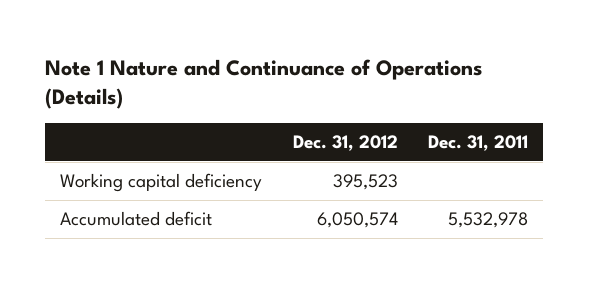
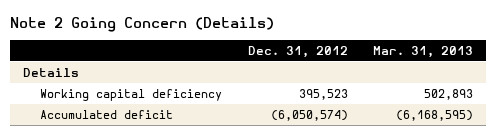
[45,58,483,110] Note 1 Nature and Continuance of Operations (Details) -> [10,17,275,33] Note 2 Going Concern (Details)
[428,135,529,152] Dec. 31, 2011 -> none
none -> [373,45,474,58] Mar. 31, 2013
none -> [23,67,80,77] Details
[316,212,398,229] 6,050,574 -> [270,109,348,121] (6,050,574)

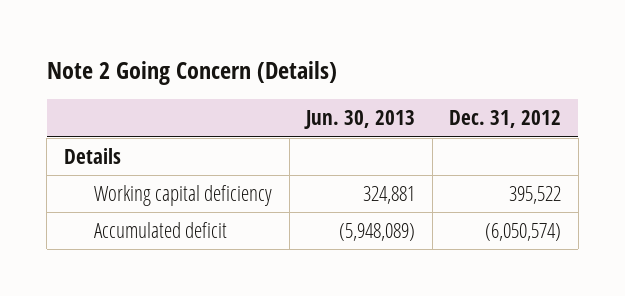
[373,45,474,58] Mar. 31, 2013 -> none
none -> [304,110,416,130] Jun. 30, 2013
[298,88,348,100] 395,523 -> [509,185,562,204] 395,522

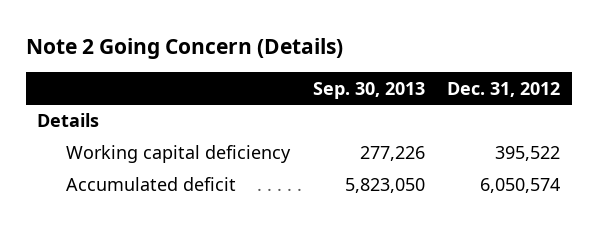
[304,110,416,130] Jun. 30, 2013 -> none
none -> [312,81,425,99] Sep. 30, 2013
[485,222,562,241] (6,050,574) -> [480,178,561,194] 6,050,574

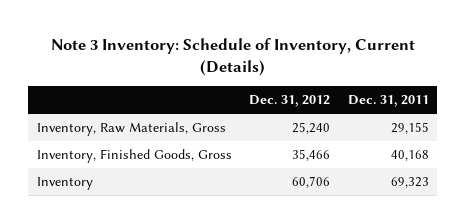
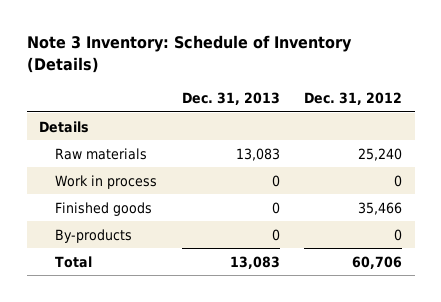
[50,38,415,77] Note 3 Inventory: Schedule of Inventory, Current (Details) -> [26,35,352,74] Note 3 Inventory: Schedule of Inventory (Details)
[347,95,429,108] Dec. 31, 2011 -> none
none -> [181,92,280,106] Dec. 31, 2013
none -> [38,120,89,133] Details
[36,122,226,137] Inventory, Raw Materials, Gross -> [55,147,148,160] Raw materials
none -> [55,174,158,189] Work in process
[36,149,232,164] Inventory, Finished Goods, Gross -> [55,201,153,216] Finished goods
none -> [55,228,133,243] By-products
[36,177,93,191] Inventory -> [55,255,93,268] Total

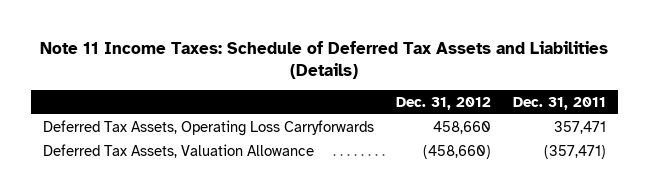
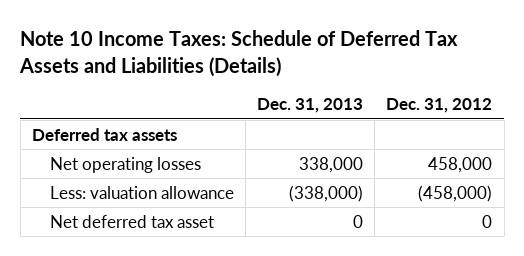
[40,40,609,79] Note 11 Income Taxes: Schedule of Deferred Tax Assets and Liabilities (Details) -> [19,30,459,77] Note 10 Income Taxes: Schedule of Deferred Tax Assets and Liabilities (Details)
[513,96,607,110] Dec. 31, 2011 -> none
none -> [257,98,364,114] Dec. 31, 2013
none -> [31,127,177,141] Deferred tax assets
[42,119,374,136] Deferred Tax Assets, Operating Loss Carryforwards -> [50,156,202,173] Net operating losses
[432,120,491,134] 458,660 -> [428,156,493,173] 458,000
[42,143,314,158] Deferred Tax Assets, Valuation Allowance -> [50,185,235,199] Less: valuation allowance
[422,144,491,159] (458,660) -> [418,184,493,202] (458,000)
none -> [50,214,215,228] Net deferred tax asset

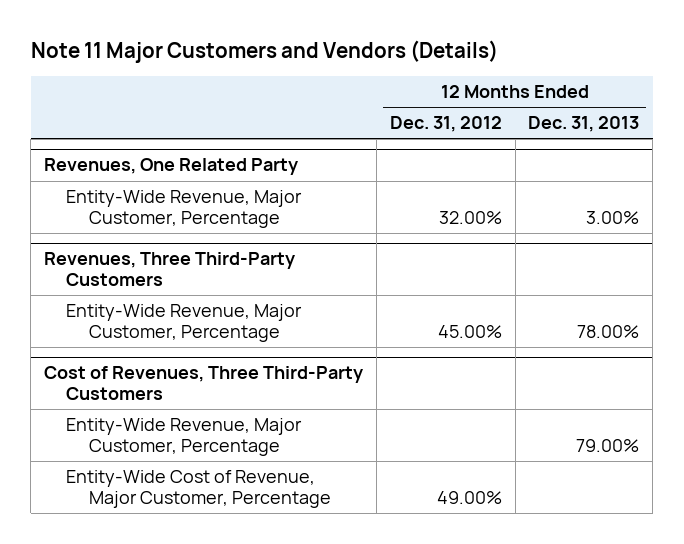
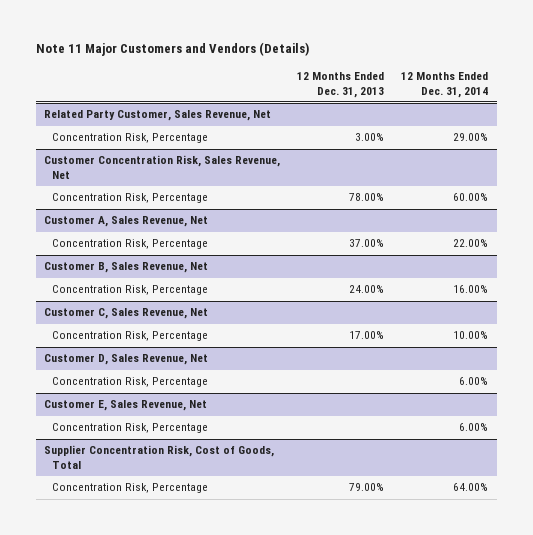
[389,116,502,133] Dec. 31, 2012 -> none
none -> [401,72,489,98] 12 Months Ended Dec. 31, 2014
[44,158,299,176] Revenues, One Related Party -> none
[44,252,296,287] Revenues, Three Third-Party Customers -> none
[44,366,364,401] Cost of Revenues, Three Third-Party Customers -> none
[66,418,303,456] Entity-Wide Revenue, Major Customer, Percentage -> none
[66,470,331,508] Entity-Wide Cost of Revenue, Major Customer, Percentage -> none
none -> [44,110,272,122] Related Party Customer, Sales Revenue, Net
[66,190,303,228] Entity-Wide Revenue, Major Customer, Percentage -> [52,133,209,144] Concentration Risk, Percentage
none -> [44,155,281,179] Customer Concentration Risk, Sales Revenue, Net
[66,304,303,342] Entity-Wide Revenue, Major Customer, Percentage -> [52,193,209,204] Concentration Risk, Percentage
none -> [44,216,209,228] Customer A, Sales Revenue, Net
none -> [52,239,209,250] Concentration Risk, Percentage
none -> [44,262,209,274] Customer B, Sales Revenue, Net
none -> [52,285,209,296] Concentration Risk, Percentage
none -> [44,308,209,320] Customer C, Sales Revenue, Net
none -> [52,331,209,342] Concentration Risk, Percentage
none -> [44,354,209,366] Customer D, Sales Revenue, Net
none -> [52,377,209,388] Concentration Risk, Percentage
none -> [44,400,208,412] Customer E, Sales Revenue, Net
none -> [52,423,209,434] Concentration Risk, Percentage
none -> [44,445,275,469] Supplier Concentration Risk, Cost of Goods, Total
none -> [52,483,209,494] Concentration Risk, Percentage

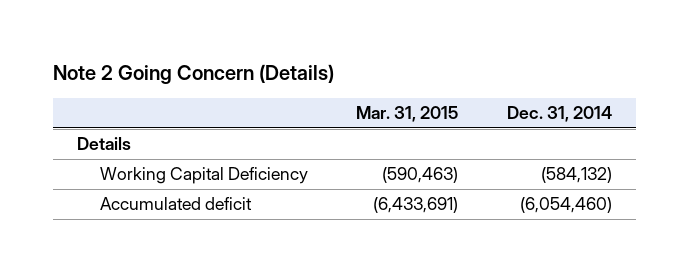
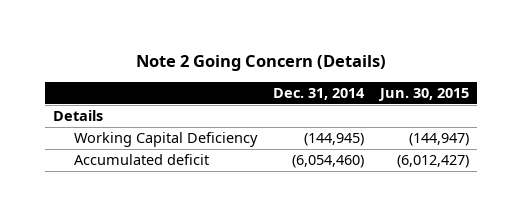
[356,106,459,123] Mar. 31, 2015 -> none
none -> [378,87,470,101] Jun. 30, 2015
[541,167,613,184] (584,132) -> [303,133,364,147] (144,945)

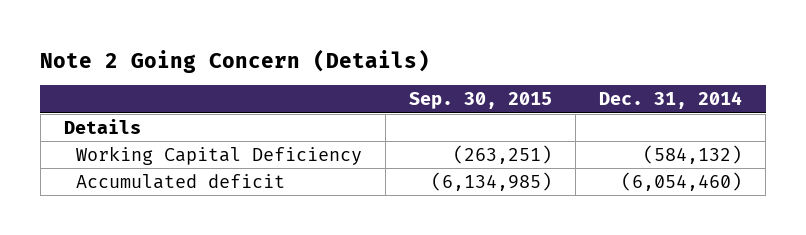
[378,87,470,101] Jun. 30, 2015 -> none
none -> [409,92,553,110] Sep. 30, 2015
[303,133,364,147] (144,945) -> [643,144,743,164] (584,132)

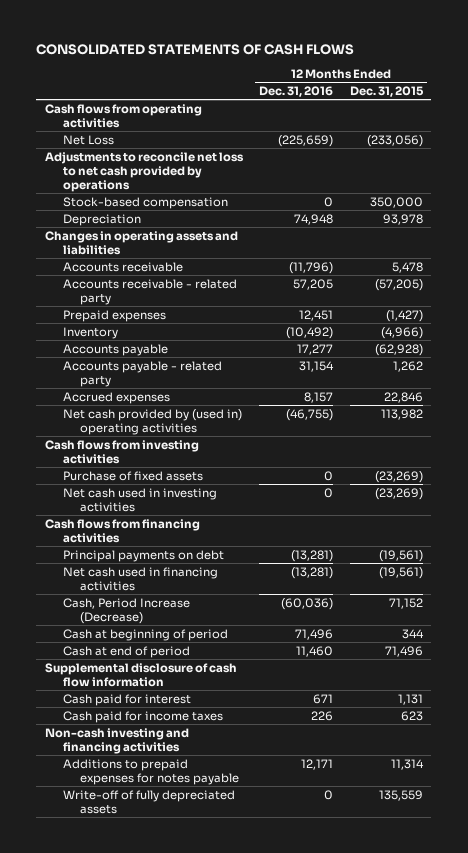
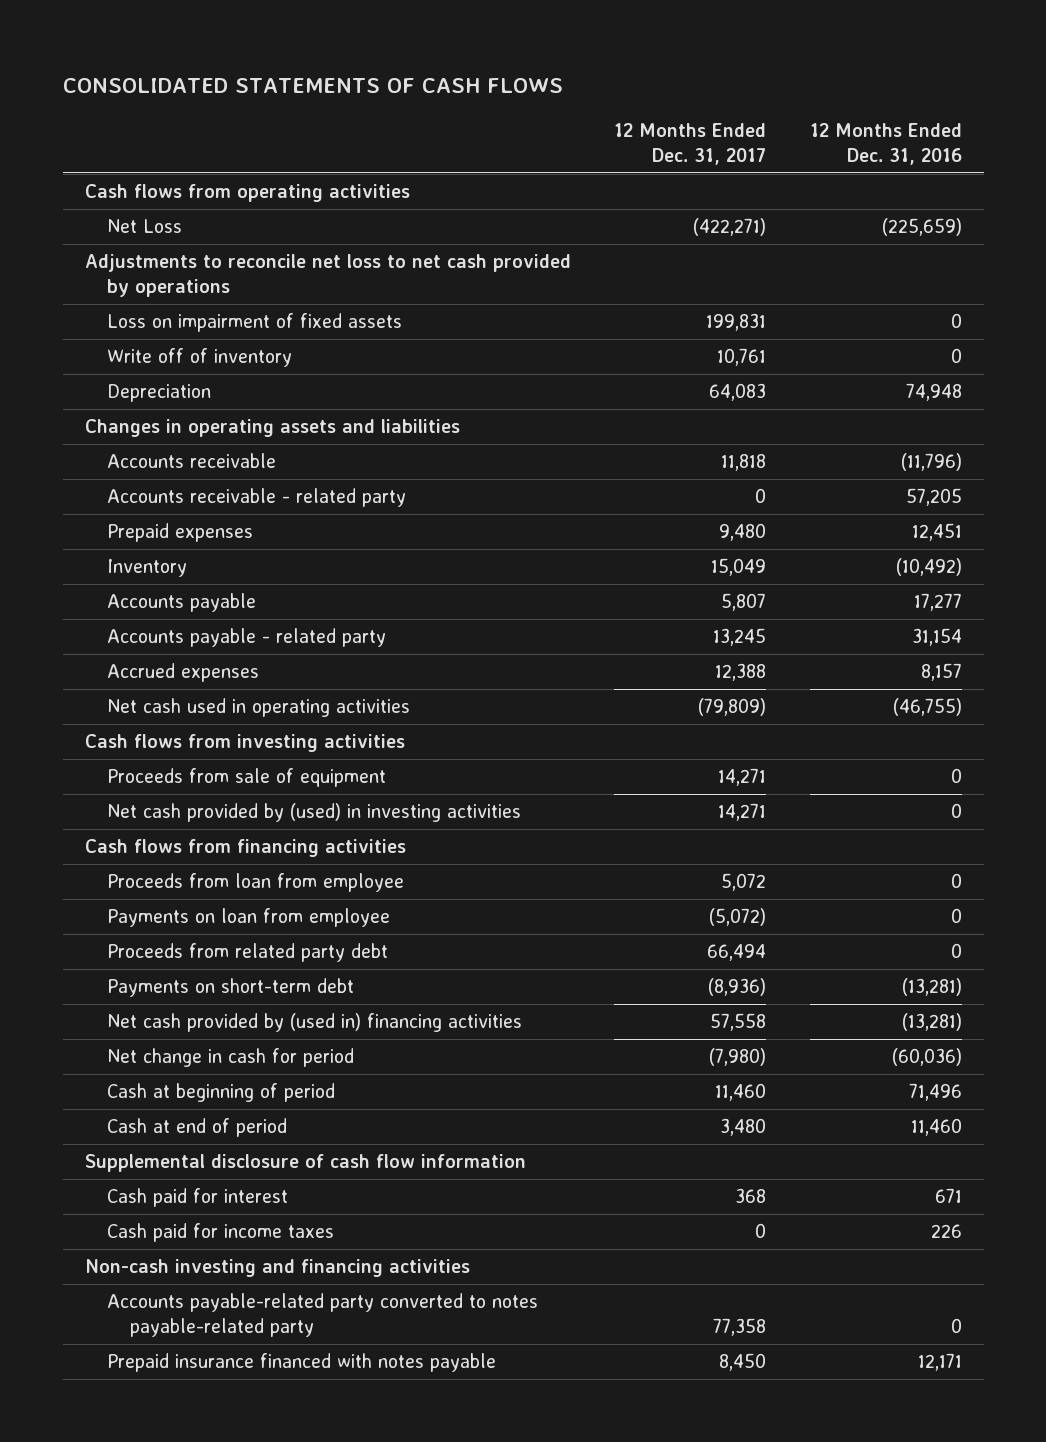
[349,86,424,98] Dec. 31, 2015 -> none
none -> [614,122,767,165] 12 Months Ended Dec. 31, 2017
[62,196,228,209] Stock-based compensation -> none
none -> [107,313,403,333] Loss on impairment of fixed assets
none -> [107,348,293,368] Write off of inventory
[62,408,242,435] Net cash provided by (used in) operating activities -> [107,698,411,718] Net cash used in operating activities
[62,470,203,481] Purchase of fixed assets -> none
none -> [107,768,387,788] Proceeds from sale of equipment
[62,487,217,512] Net cash used in investing activities -> [107,803,522,823] Net cash provided by (used) in investing activities
none -> [107,873,405,893] Proceeds from loan from employee
none -> [107,908,391,928] Payments on loan from employee
none -> [107,943,389,963] Proceeds from related party debt
[62,549,224,562] Principal payments on debt -> [107,978,355,998] Payments on short-term debt
[62,566,218,591] Net cash used in financing activities -> [107,1013,523,1033] Net cash provided by (used in) financing activities
[62,597,190,624] Cash, Period Increase (Decrease) -> [107,1048,355,1068] Net change in cash for period
[62,789,235,814] Write-off of fully depreciated assets -> none
none -> [107,1293,539,1338] Accounts payable-related party converted to notes payable-related party
[62,758,240,785] Additions to prepaid expenses for notes payable -> [107,1353,497,1373] Prepaid insurance financed with notes payable

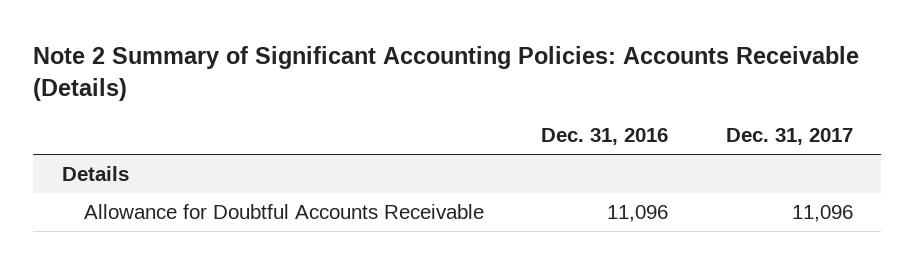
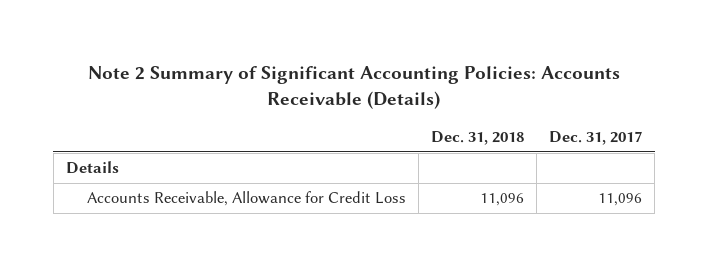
[541,128,669,146] Dec. 31, 2016 -> none
none -> [431,131,525,146] Dec. 31, 2018
[83,204,484,220] Allowance for Doubtful Accounts Receivable -> [87,191,407,207] Accounts Receivable, Allowance for Credit Loss

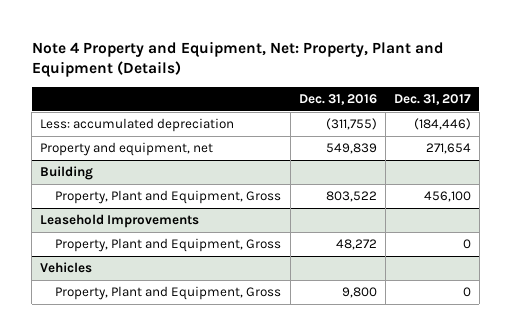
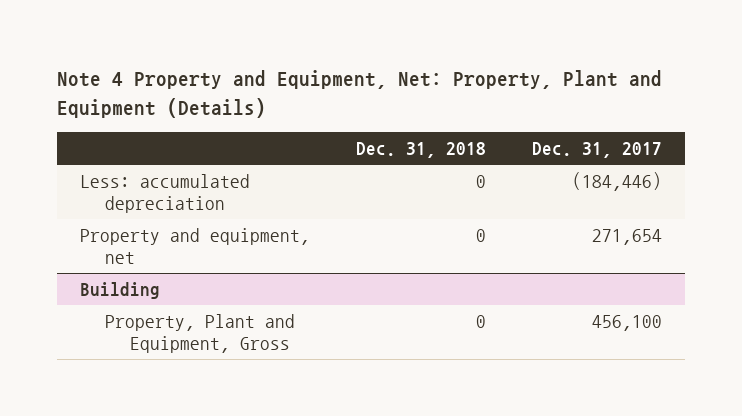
[298,94,377,106] Dec. 31, 2016 -> none
none -> [356,141,487,158] Dec. 31, 2018
[40,214,200,229] Leasehold Improvements -> none
[55,238,282,253] Property, Plant and Equipment, Gross -> none
[40,262,93,274] Vehicles -> none
[55,286,282,301] Property, Plant and Equipment, Gross -> none

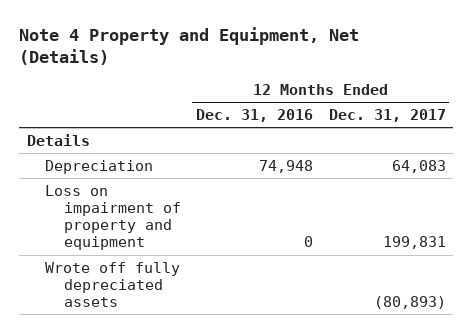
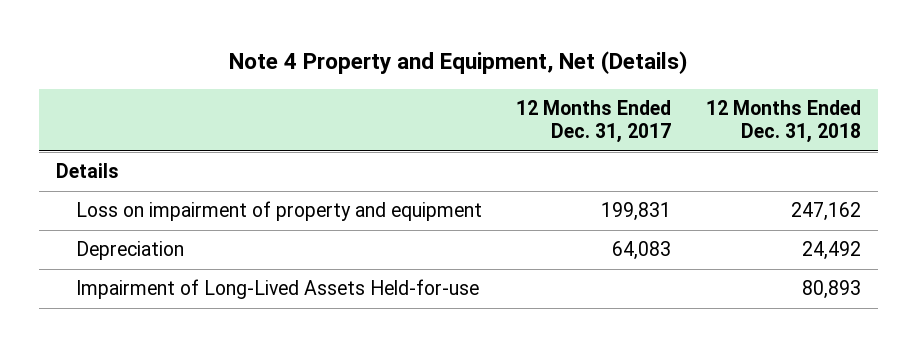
[196,109,314,123] Dec. 31, 2016 -> none
none -> [705,100,861,144] 12 Months Ended Dec. 31, 2018
[45,261,181,308] Wrote off fully depreciated assets -> none
[45,159,154,174] Depreciation -> [75,241,184,261] Depreciation
none -> [75,279,479,300] Impairment of Long-Lived Assets Held-for-use

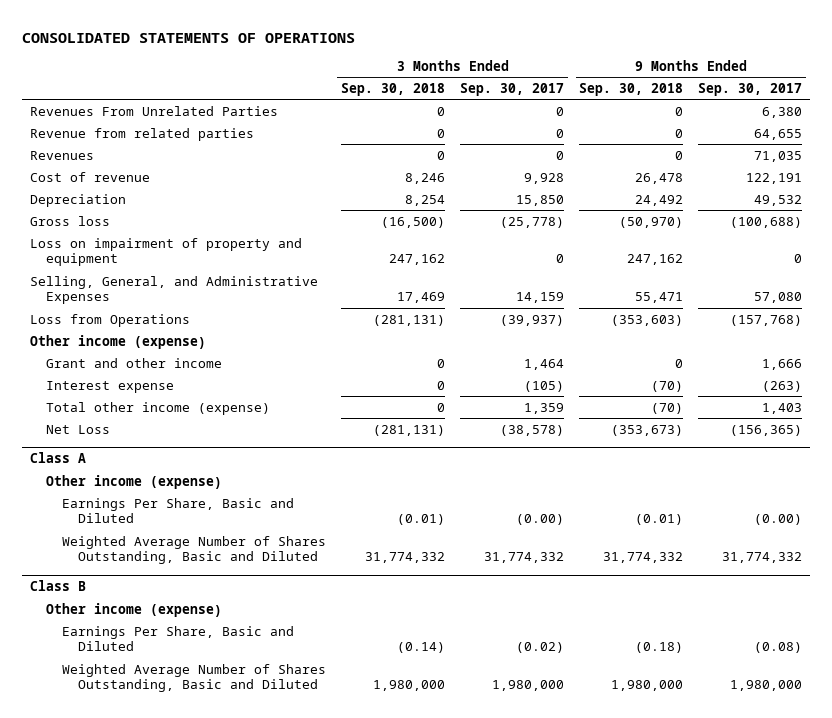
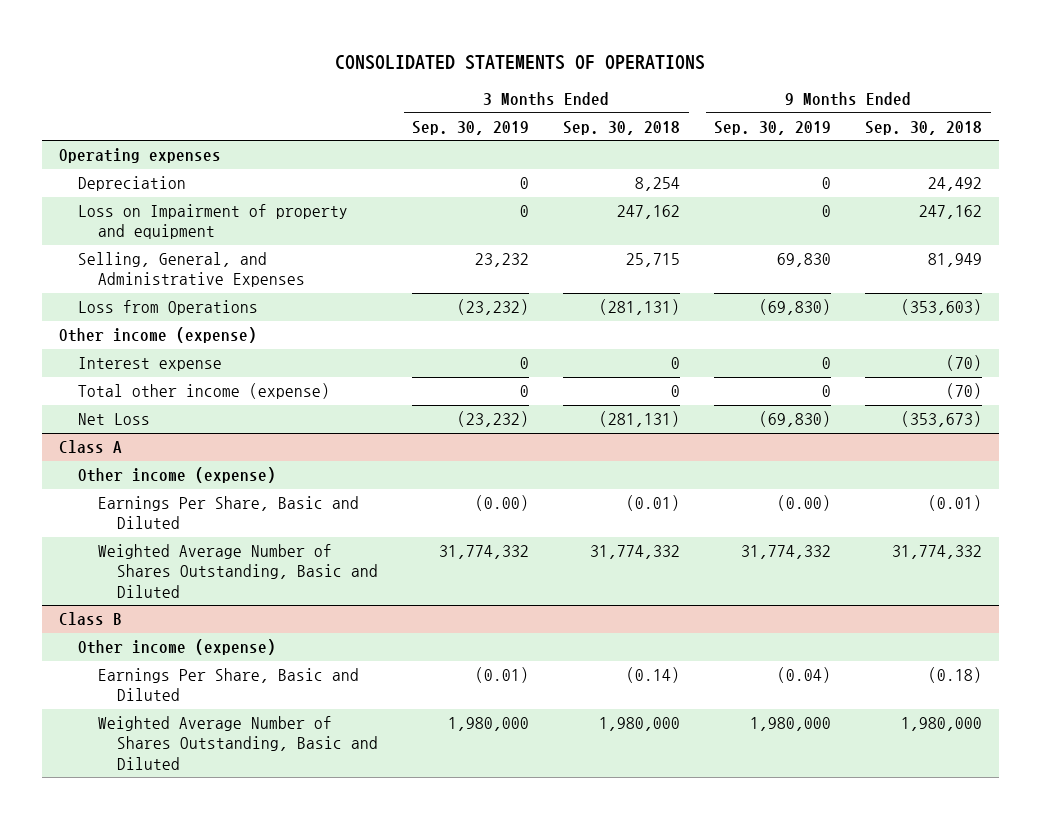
[460,83,565,97] Sep. 30, 2017 -> none
[698,83,803,97] Sep. 30, 2017 -> none
none -> [412,120,530,135] Sep. 30, 2019
none -> [714,120,832,135] Sep. 30, 2019
[29,105,278,116] Revenues From Unrelated Parties -> none
[29,127,254,141] Revenue from related parties -> none
[29,150,94,160] Revenues -> none
[29,171,150,182] Cost of revenue -> none
none -> [58,148,221,164] Operating expenses
[29,215,110,226] Gross loss -> none
[29,237,302,267] Loss on impairment of property and equipment -> [78,204,349,240] Loss on Impairment of property and equipment
[397,292,446,304] 17,469 -> [626,253,681,268] 25,715
[635,292,684,304] 55,471 -> [928,253,983,268] 81,949
[46,357,223,368] Grant and other income -> none

